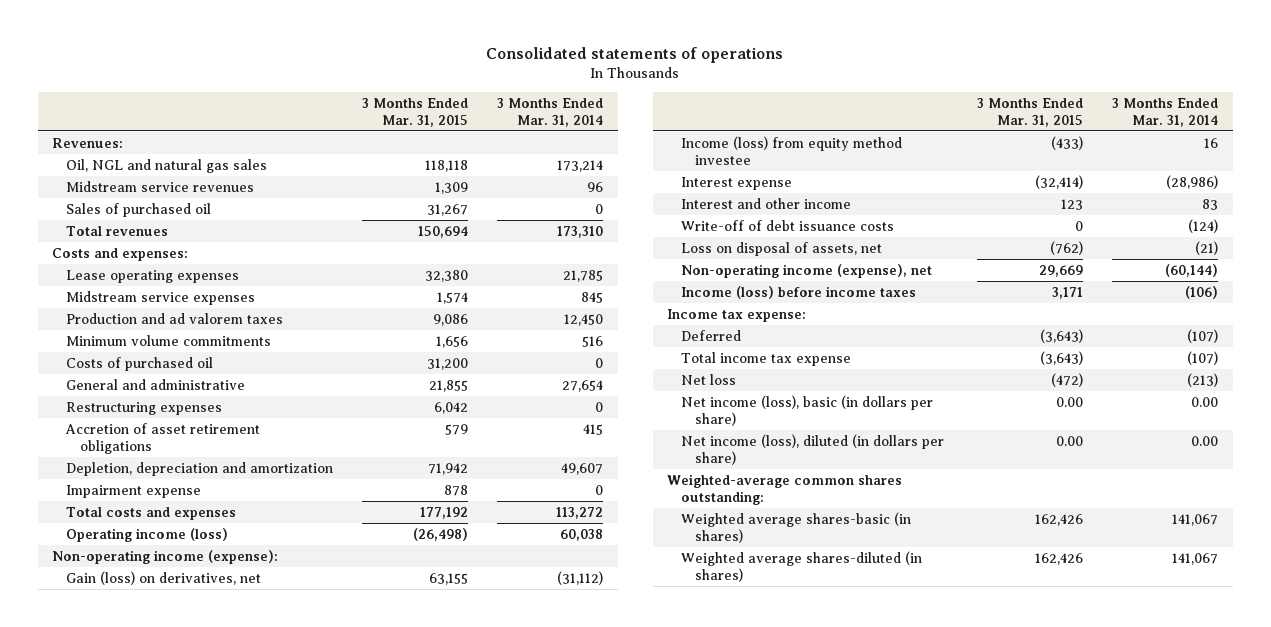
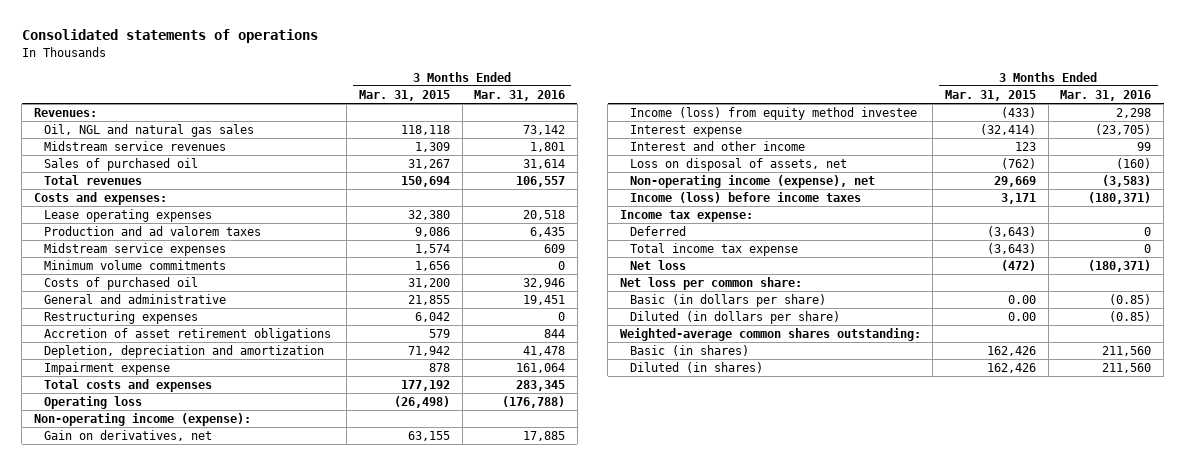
[497,97,604,127] 3 Months Ended Mar. 31, 2014 -> none
none -> [474,90,566,102] Mar. 31, 2016
[66,290,256,305] Midstream service expenses -> [44,243,227,257] Midstream service expenses
[66,527,229,542] Operating income (loss) -> [44,396,143,410] Operating loss
[66,570,262,585] Gain (loss) on derivatives, net -> [44,430,213,442] Gain on derivatives, net
[680,219,894,231] Write-off of debt issuance costs -> none
none -> [619,277,802,291] Net loss per common share:
[680,394,933,426] Net income (loss), basic (in dollars per share) -> [630,294,827,308] Basic (in dollars per share)
[680,433,944,465] Net income (loss), diluted (in dollars per share) -> [630,311,841,325] Diluted (in dollars per share)
[680,511,911,543] Weighted average shares-basic (in shares) -> [630,345,750,357] Basic (in shares)
[680,550,922,582] Weighted average shares-diluted (in shares) -> [630,362,764,374] Diluted (in shares)

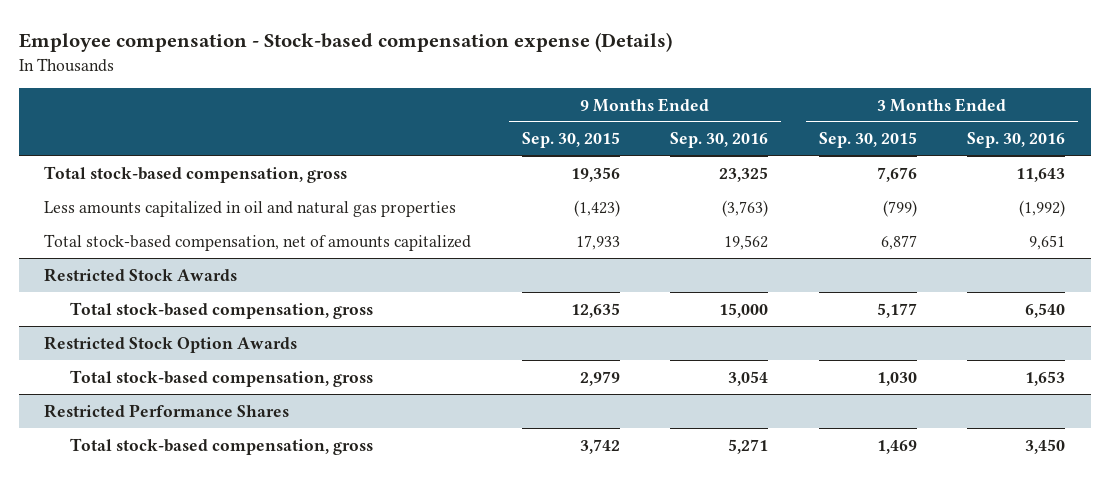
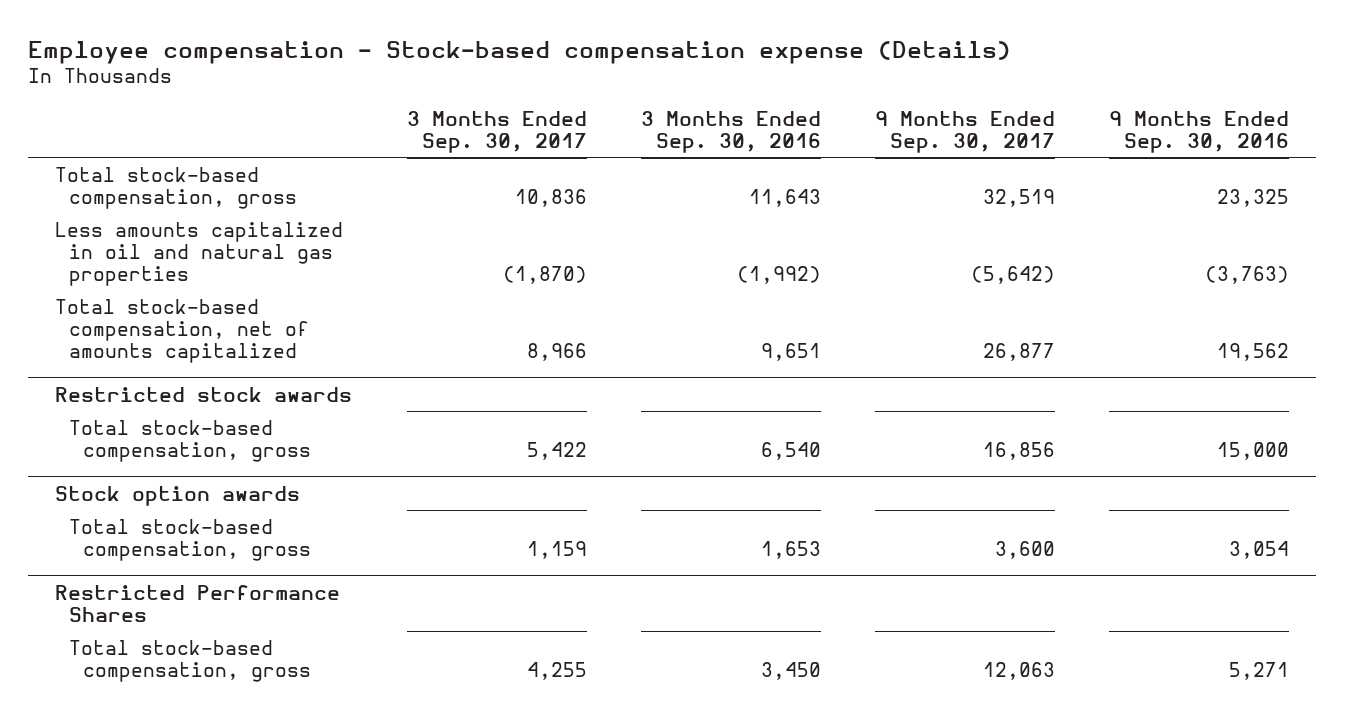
[521,132,620,149] Sep. 30, 2015 -> none
[818,132,917,149] Sep. 30, 2015 -> none
none -> [406,111,587,154] 3 Months Ended Sep. 30, 2017
none -> [875,111,1056,154] 9 Months Ended Sep. 30, 2017
[44,267,238,282] Restricted Stock Awards -> [55,386,353,402] Restricted stock awards
[44,335,298,353] Restricted Stock Option Awards -> [55,485,301,506] Stock option awards

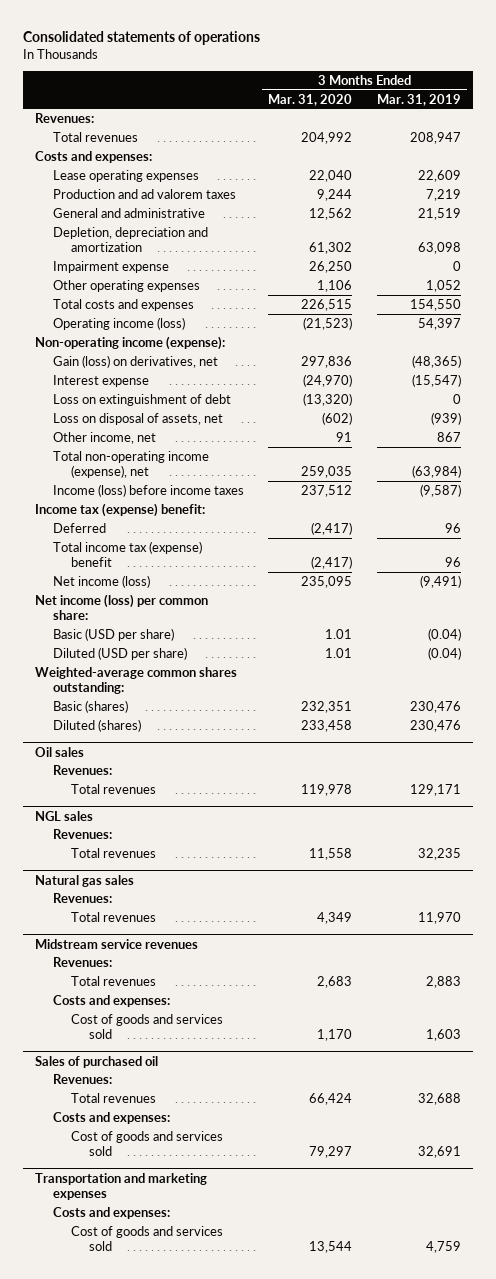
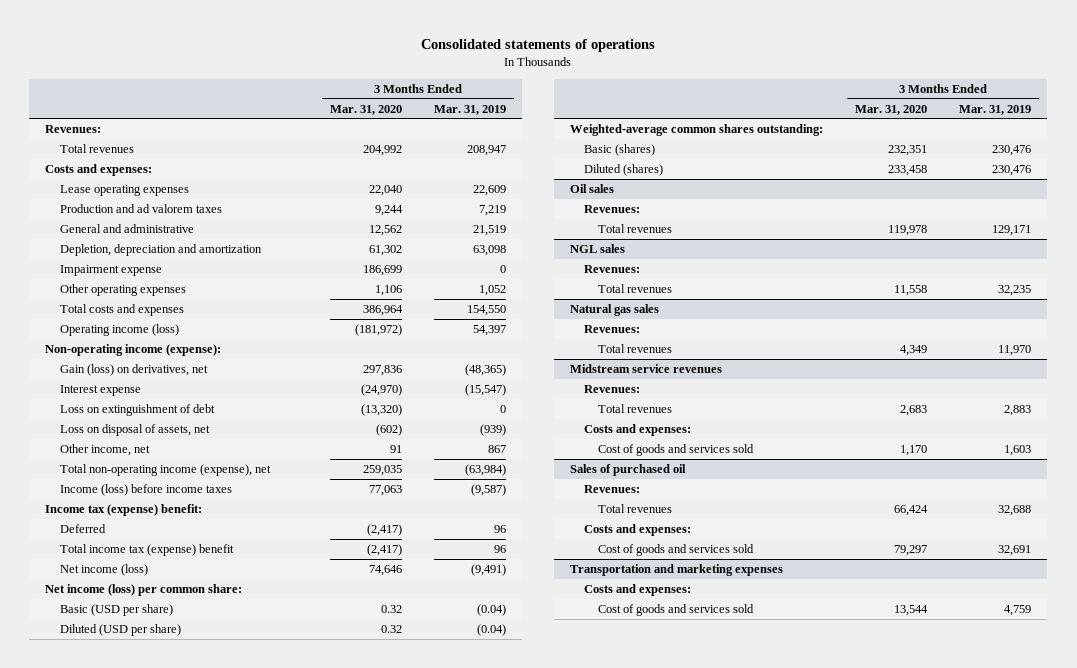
[309,260,353,273] 26,250 -> [363,264,403,276] 186,699
[301,298,353,311] 226,515 -> [363,304,404,316] 386,964
[303,316,353,330] (21,523) -> [355,323,403,336] (181,972)
[301,484,353,497] 237,512 -> [369,484,403,496] 77,063
[301,575,353,588] 235,095 -> [369,564,403,576] 74,646
[325,628,353,639] 1.01 -> [381,604,403,613] 0.32
[325,647,353,658] 1.01 -> [381,624,403,633] 0.32

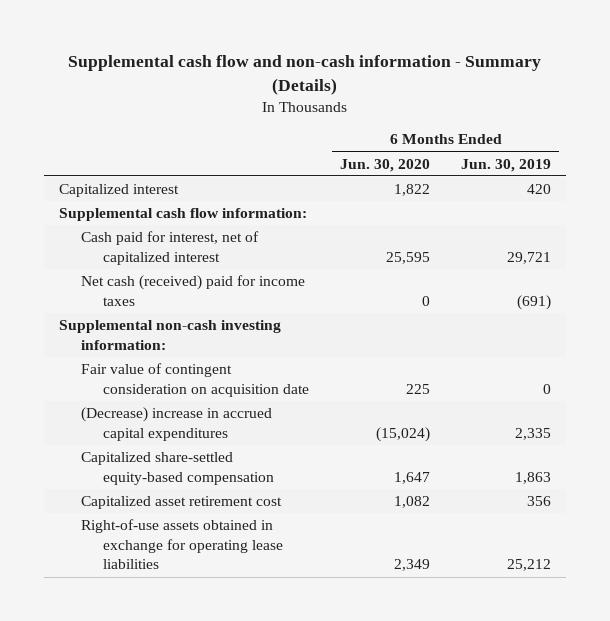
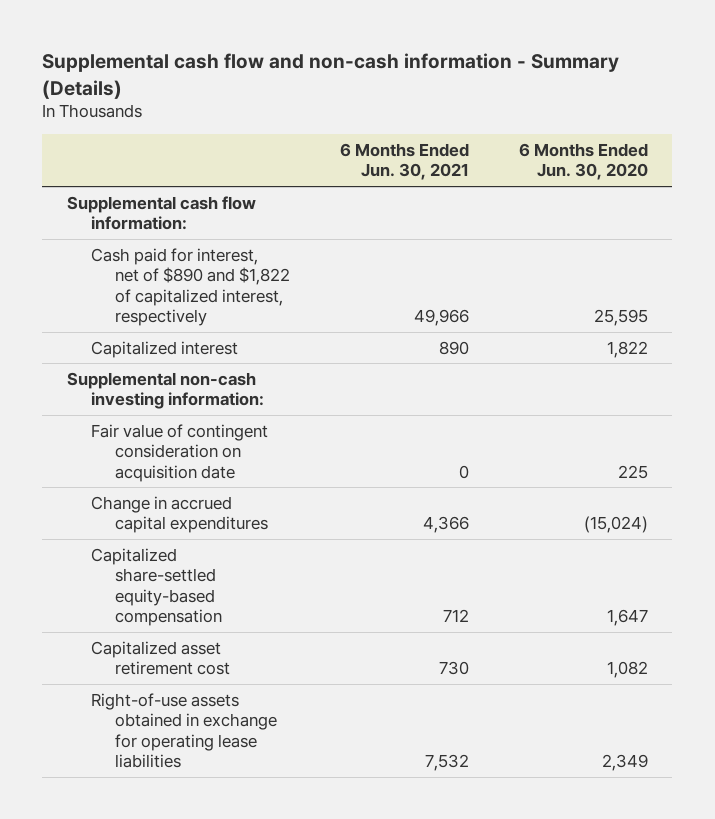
[460,158,551,172] Jun. 30, 2019 -> none
none -> [339,142,469,181] 6 Months Ended Jun. 30, 2021
[81,275,306,306] Net cash (received) paid for income taxes -> none
[81,231,260,265] Cash paid for interest, net of capitalized interest -> [91,247,291,327] Cash paid for interest, net of $890 and $1,822 of capitalized interest, respectively
[58,184,179,198] Capitalized interest -> [91,340,239,358] Capitalized interest
[81,407,273,441] (Decrease) increase in accrued capital expenditures -> [91,495,269,534] Change in accrued capital expenditures

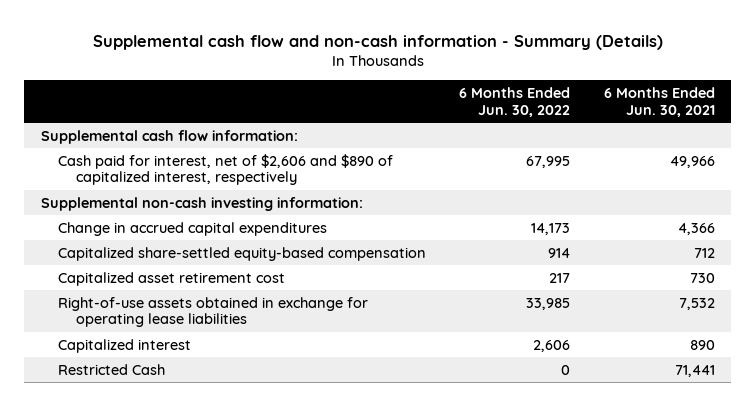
[518,142,648,181] 6 Months Ended Jun. 30, 2020 -> none
none -> [459,87,571,117] 6 Months Ended Jun. 30, 2022
[91,247,291,327] Cash paid for interest, net of $890 and $1,822 of capitalized interest, respectively -> [58,153,394,186] Cash paid for interest, net of $2,606 and $890 of capitalized interest, respectively
[91,423,269,482] Fair value of contingent consideration on acquisition date -> none
[91,340,239,358] Capitalized interest -> [58,338,192,353] Capitalized interest
none -> [58,363,166,375] Restricted Cash

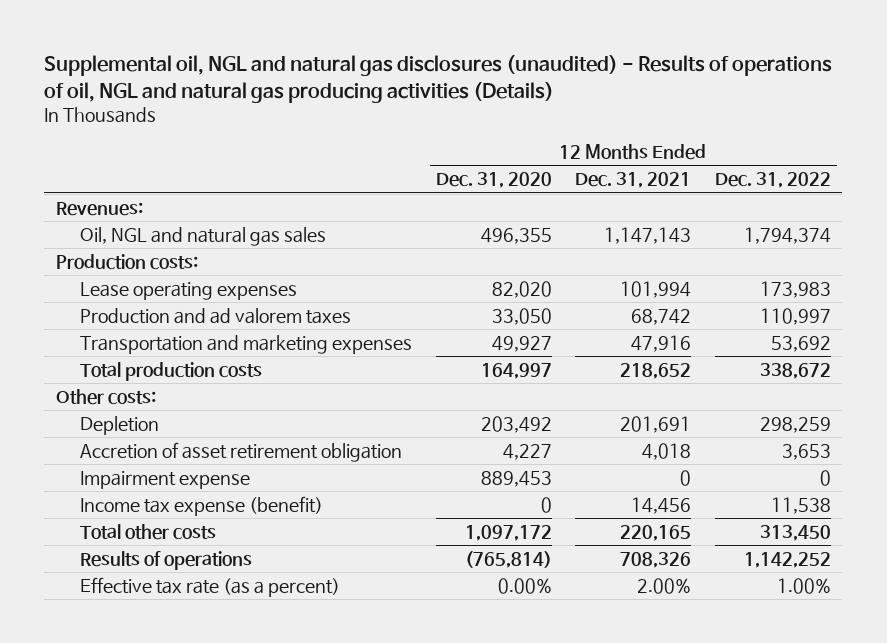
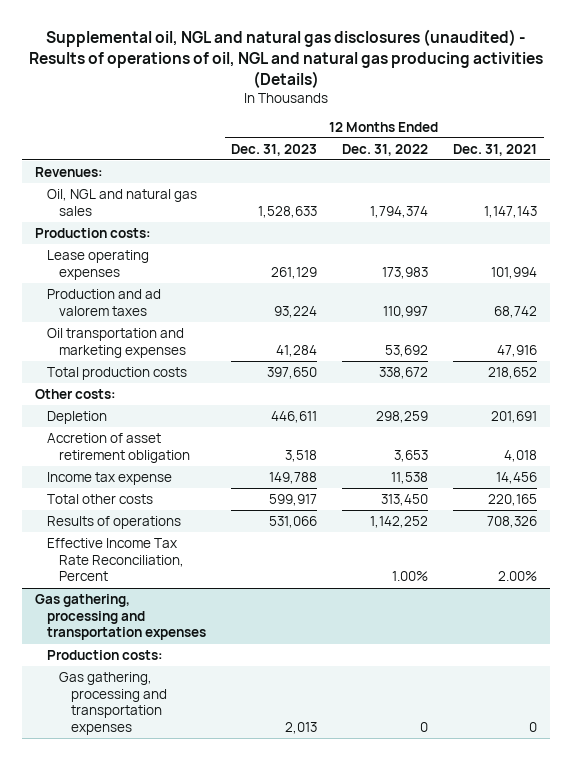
[435,172,552,189] Dec. 31, 2020 -> none
none -> [231,143,318,156] Dec. 31, 2023
[80,334,413,354] Transportation and marketing expenses -> [46,327,187,358] Oil transportation and marketing expenses
[80,470,251,489] Impairment expense -> none
[80,495,324,516] Income tax expense (benefit) -> [46,471,172,485] Income tax expense
[80,576,341,597] Effective tax rate (as a percent) -> [46,537,185,582] Effective Income Tax Rate Reconciliation, Percent
none -> [34,593,206,641] Gas gathering, processing and transportation expenses
none -> [46,649,163,660] Production costs:
none -> [59,671,168,736] Gas gathering, processing and transportation expenses

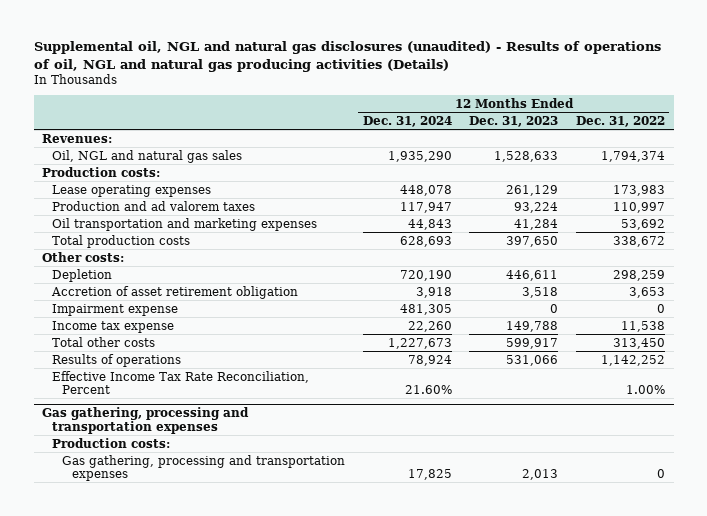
[453,143,538,156] Dec. 31, 2021 -> none
none -> [362,115,452,127] Dec. 31, 2024
none -> [52,303,179,316] Impairment expense

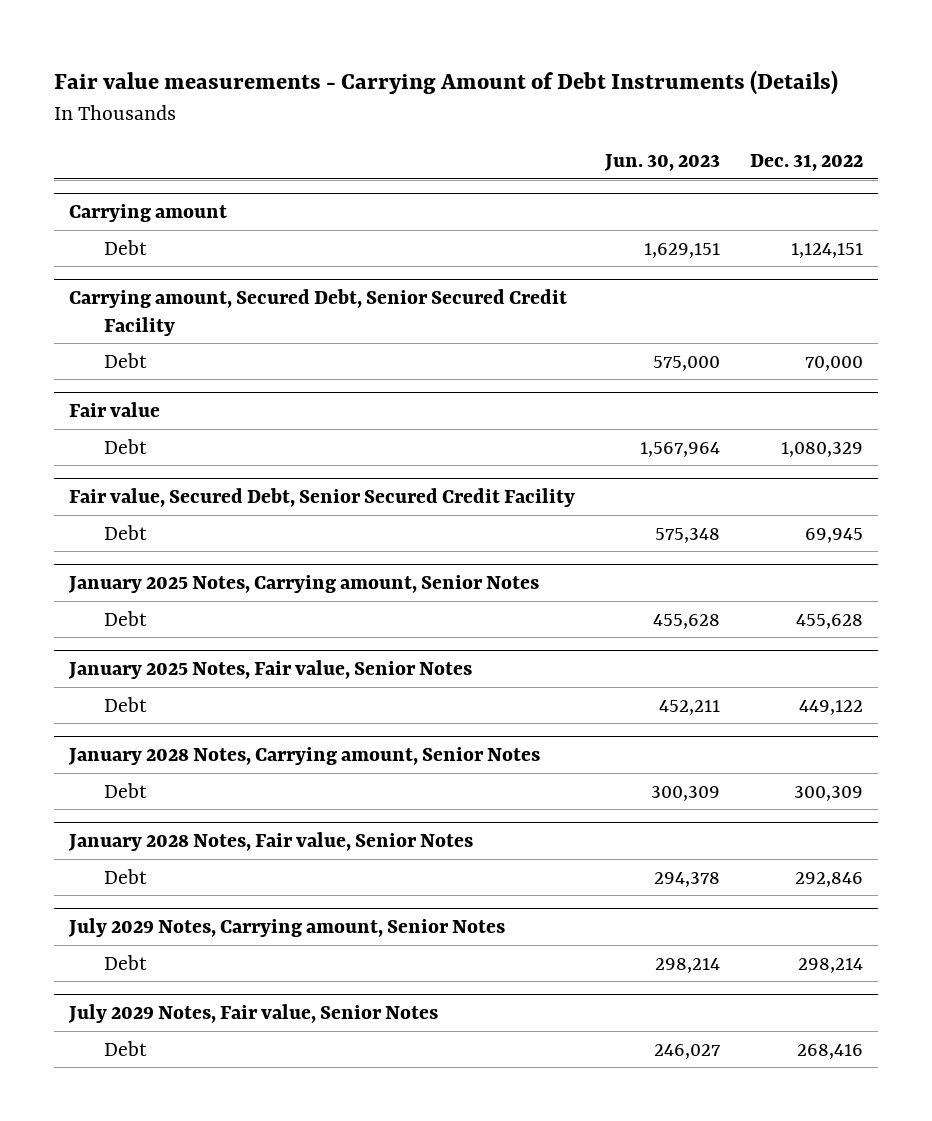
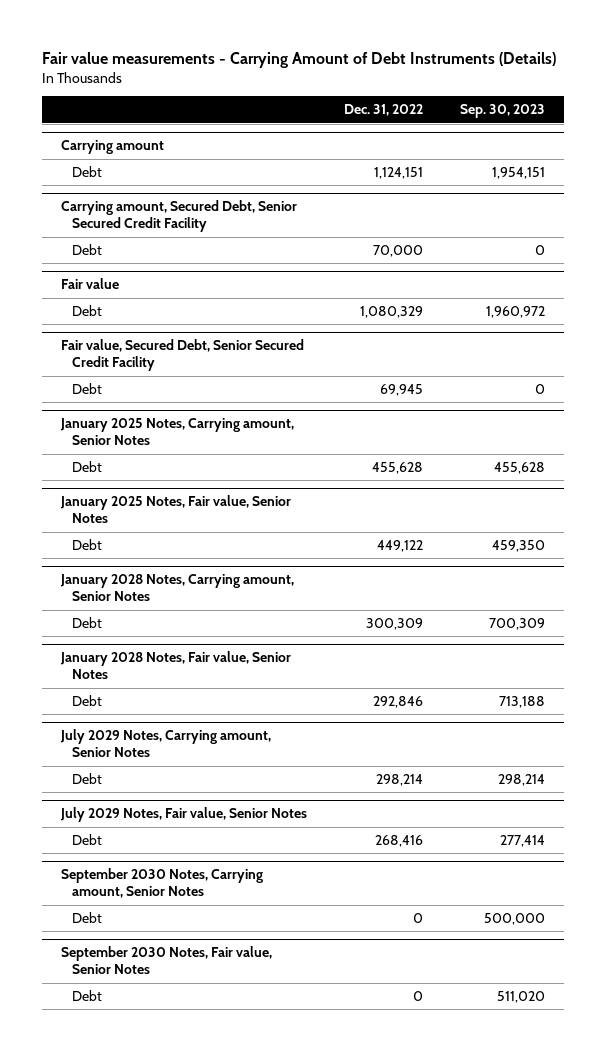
[603,154,720,172] Jun. 30, 2023 -> none
none -> [460,104,546,119] Sep. 30, 2023
none -> [60,868,263,899] September 2030 Notes, Carrying amount, Senior Notes
none -> [72,912,103,924] Debt
none -> [60,946,272,975] September 2030 Notes, Fair value, Senior Notes
none -> [72,990,103,1002] Debt

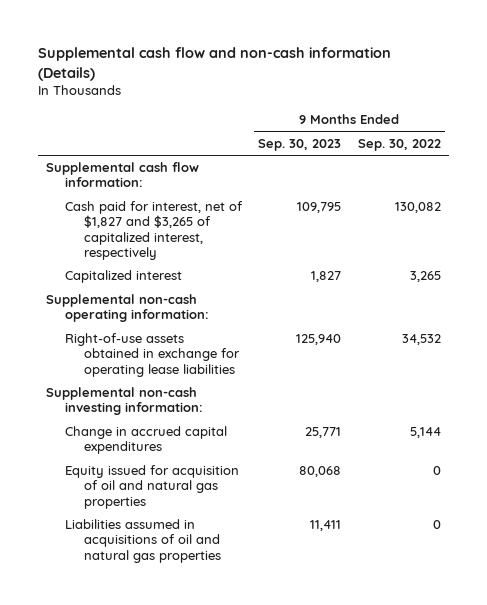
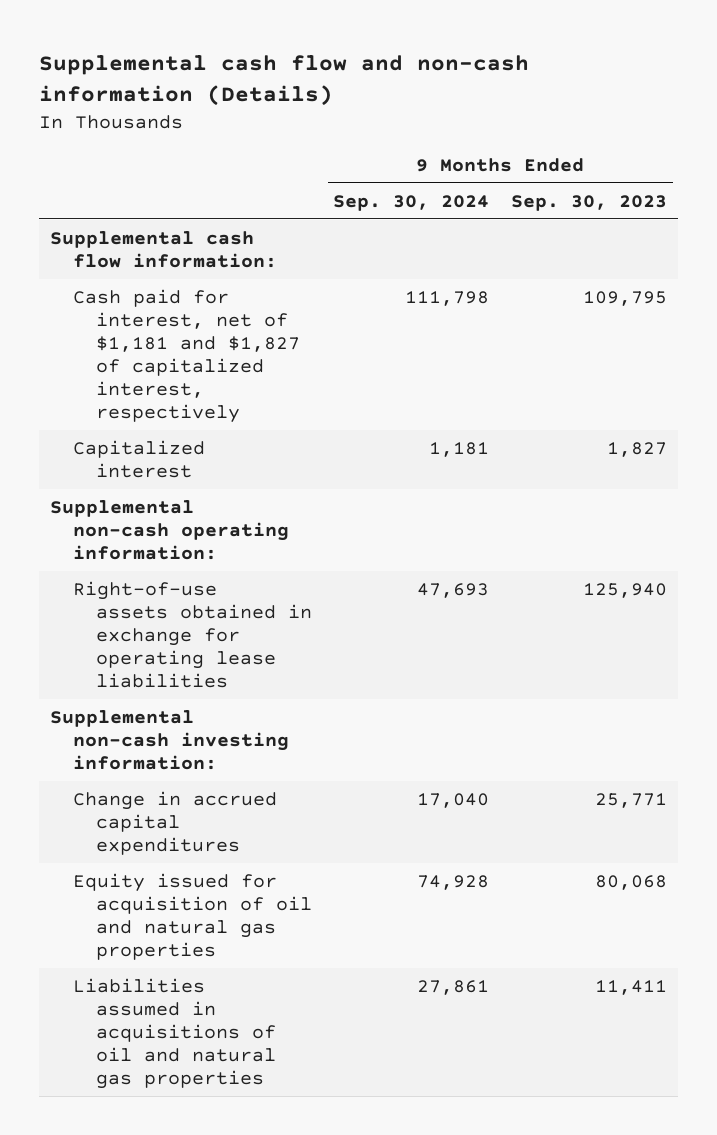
[357,138,441,151] Sep. 30, 2022 -> none
none -> [333,194,490,211] Sep. 30, 2024
[65,201,244,260] Cash paid for interest, net of $1,827 and $3,265 of capitalized interest, respectively -> [72,288,300,423] Cash paid for interest, net of $1,181 and $1,827 of capitalized interest, respectively

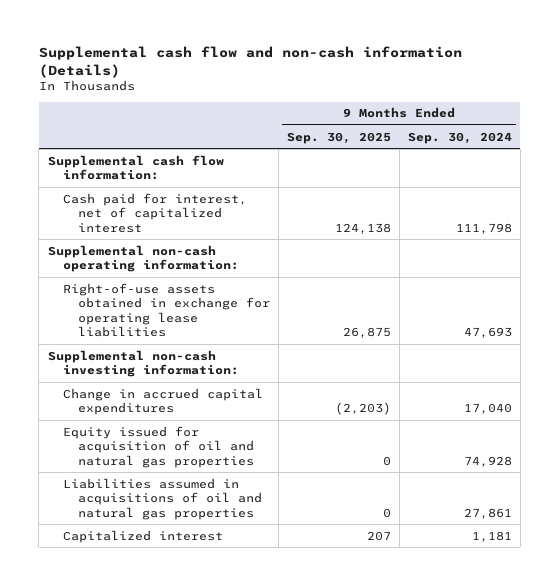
[511,194,668,211] Sep. 30, 2023 -> none
none -> [286,131,391,144] Sep. 30, 2025
[72,288,300,423] Cash paid for interest, net of $1,181 and $1,827 of capitalized interest, respectively -> [62,192,247,233] Cash paid for interest, net of capitalized interest
[72,439,205,478] Capitalized interest -> [62,529,223,543] Capitalized interest

